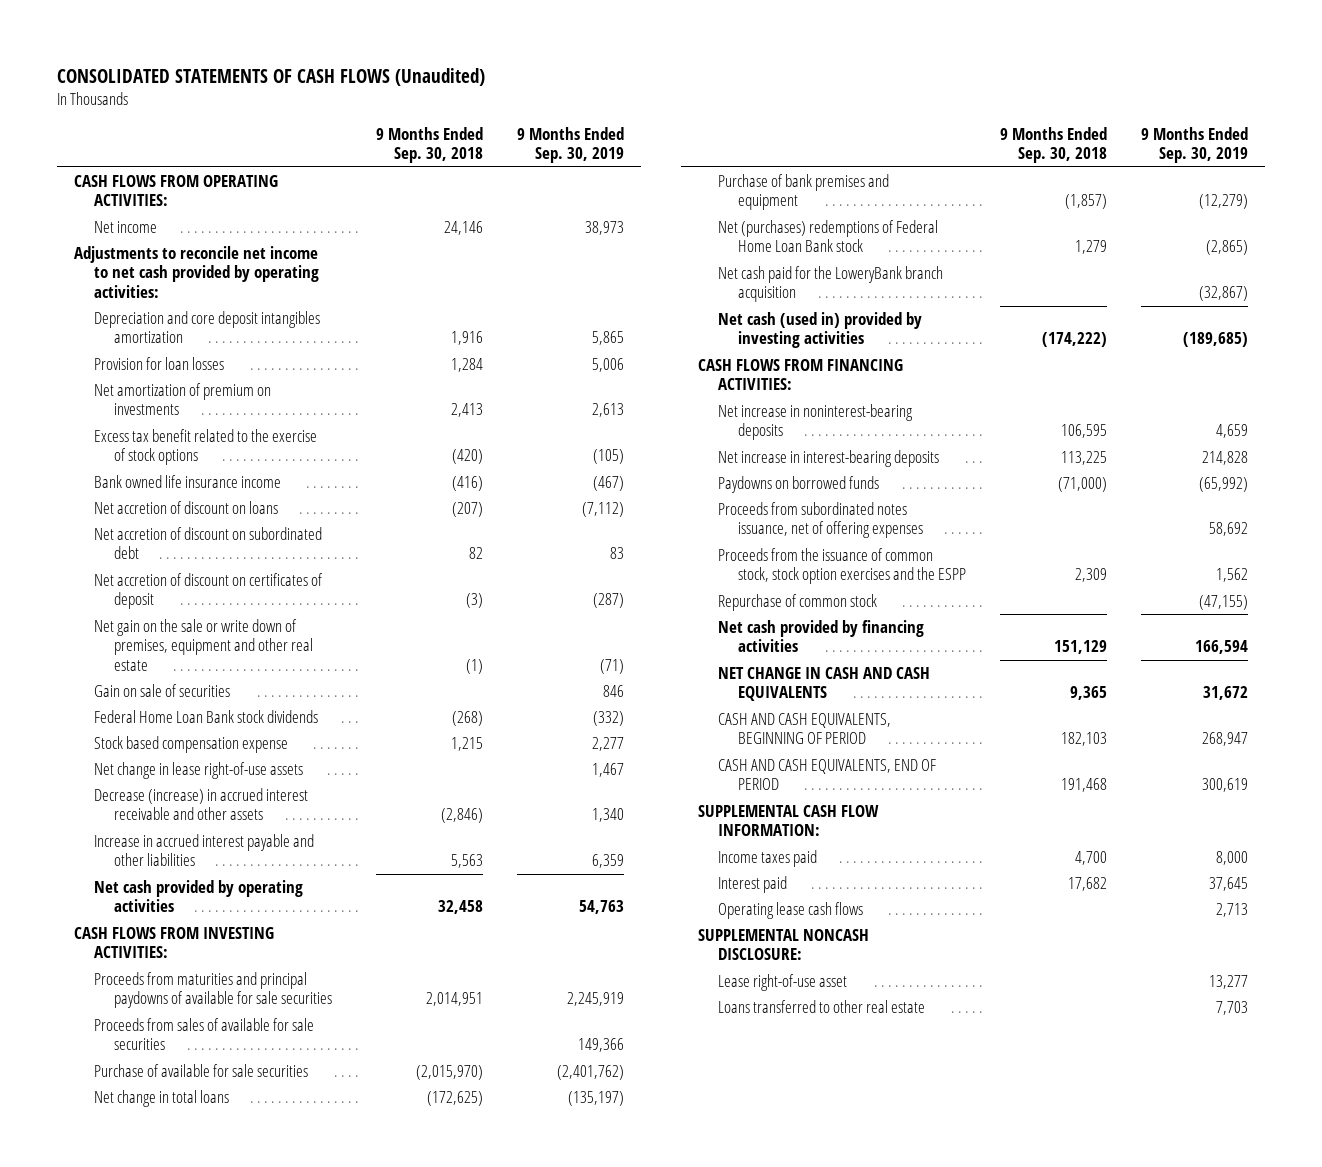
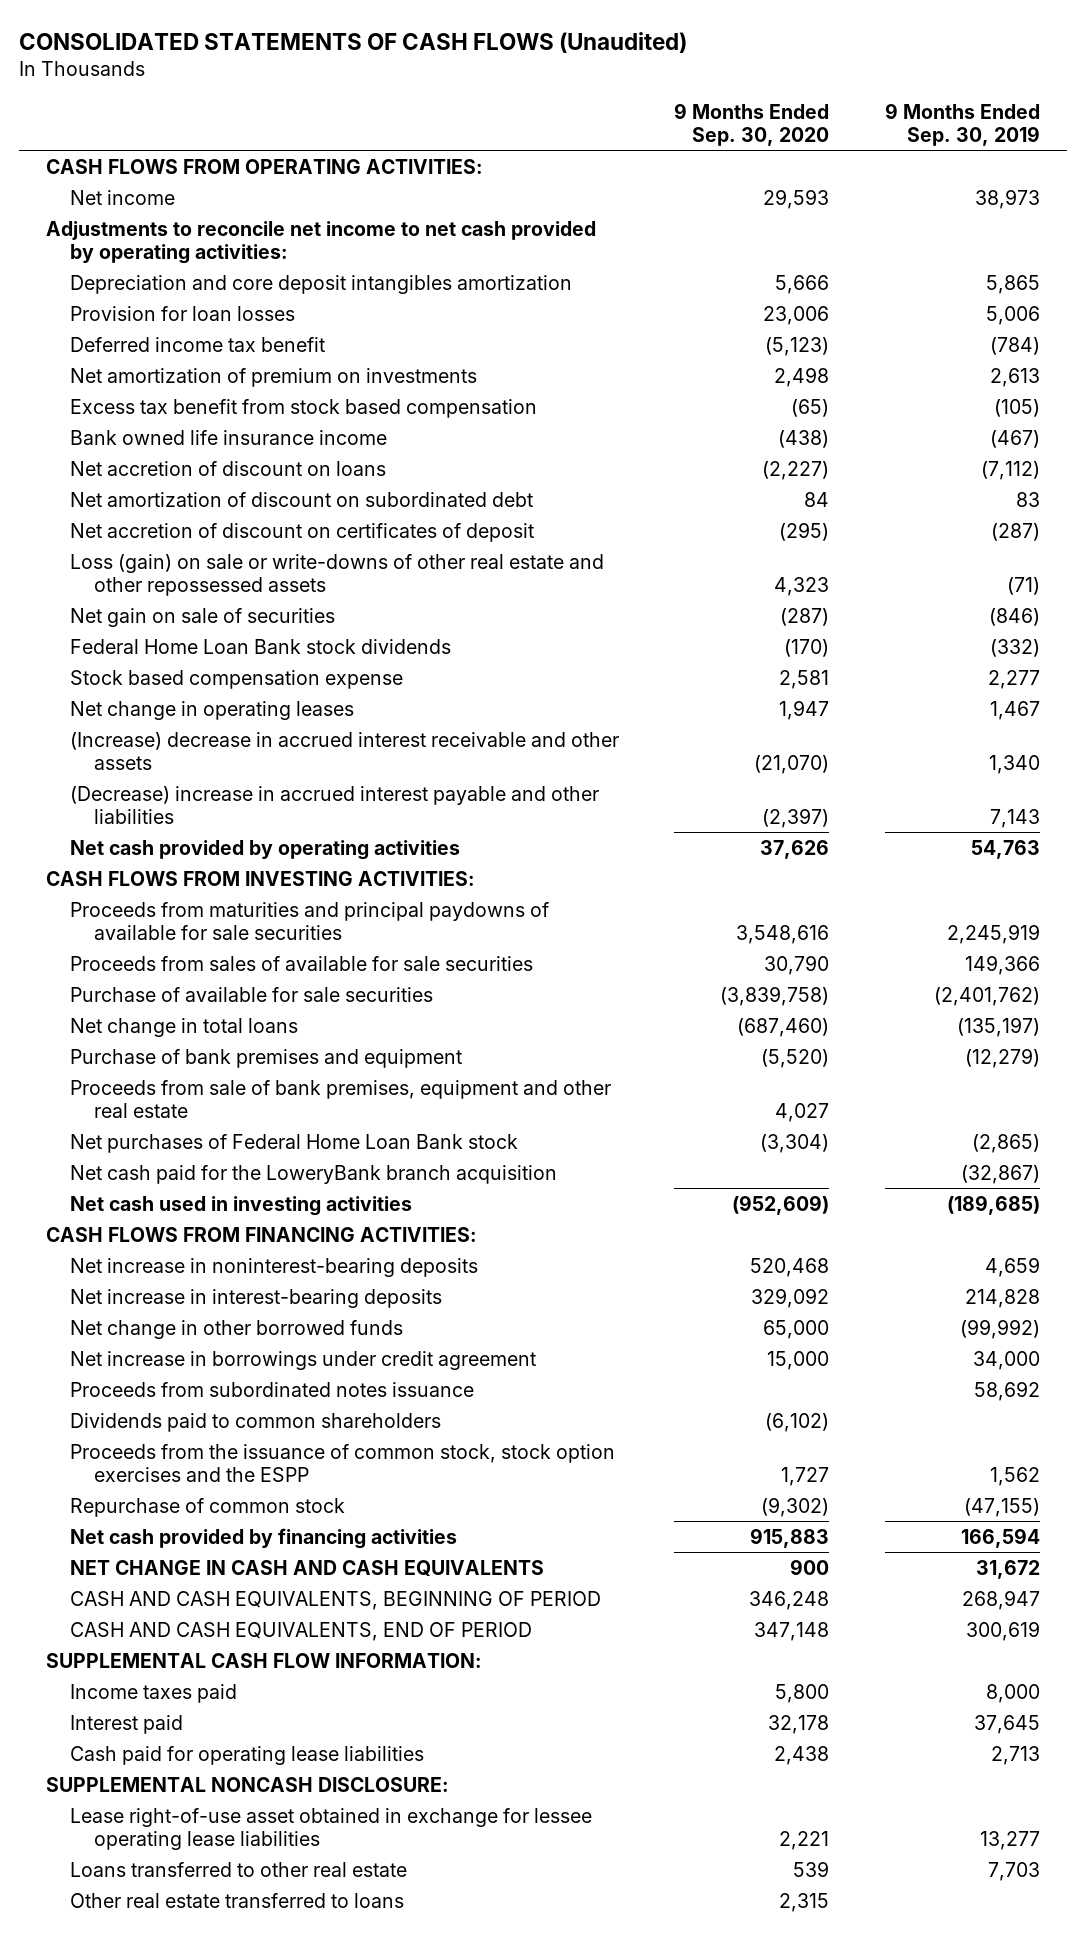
[375,126,483,164] 9 Months Ended Sep. 30, 2018 -> none
none -> [674,102,830,146] 9 Months Ended Sep. 30, 2020
none -> [70,336,326,352] Deferred income tax benefit
[93,428,317,466] Excess tax benefit related to the exercise of stock options -> [70,398,538,418] Excess tax benefit from stock based compensation
[93,526,322,560] Net accretion of discount on subordinated debt -> [70,491,534,507] Net amortization of discount on subordinated debt
[93,618,313,671] Net gain on the sale or write down of premises, equipment and other real estate -> [70,553,605,597] Loss (gain) on sale or write-downs of other real estate and other repossessed assets
[93,683,230,697] Gain on sale of securities -> [70,607,336,627] Net gain on sale of securities
[602,684,624,697] 846 -> [988,607,1040,626] (846)
[93,761,303,779] Net change in lease right-of-use assets -> [70,700,355,720] Net change in operating leases
[93,787,308,821] Decrease (increase) in accrued interest receivable and other assets -> [70,731,620,771] (Increase) decrease in accrued interest receivable and other assets
[93,833,314,867] Increase in accrued interest payable and other liabilities -> [70,785,600,825] (Decrease) increase in accrued interest payable and other liabilities
[591,854,624,869] 6,359 -> [989,809,1040,829] 7,143
none -> [70,1079,612,1119] Proceeds from sale of bank premises, equipment and other real estate
[718,219,939,253] Net (purchases) redemptions of Federal Home Loan Bank stock -> [70,1133,519,1153] Net purchases of Federal Home Loan Bank stock
[718,311,923,349] Net cash (used in) provided by investing activities -> [70,1195,413,1216] Net cash used in investing activities
[718,475,880,493] Paydowns on borrowed funds -> none
none -> [70,1319,404,1339] Net change in other borrowed funds
none -> [70,1350,537,1370] Net increase in borrowings under credit agreement
[718,501,923,539] Proceeds from subordinated notes issuance, net of offering expenses -> [70,1381,475,1397] Proceeds from subordinated notes issuance
none -> [70,1412,442,1432] Dividends paid to common shareholders
[718,901,864,919] Operating lease cash flows -> [70,1745,425,1765] Cash paid for operating lease liabilities
[718,973,848,991] Lease right-of-use asset -> [70,1807,593,1851] Lease right-of-use asset obtained in exchange for lessee operating lease liabilities
none -> [70,1892,405,1908] Other real estate transferred to loans

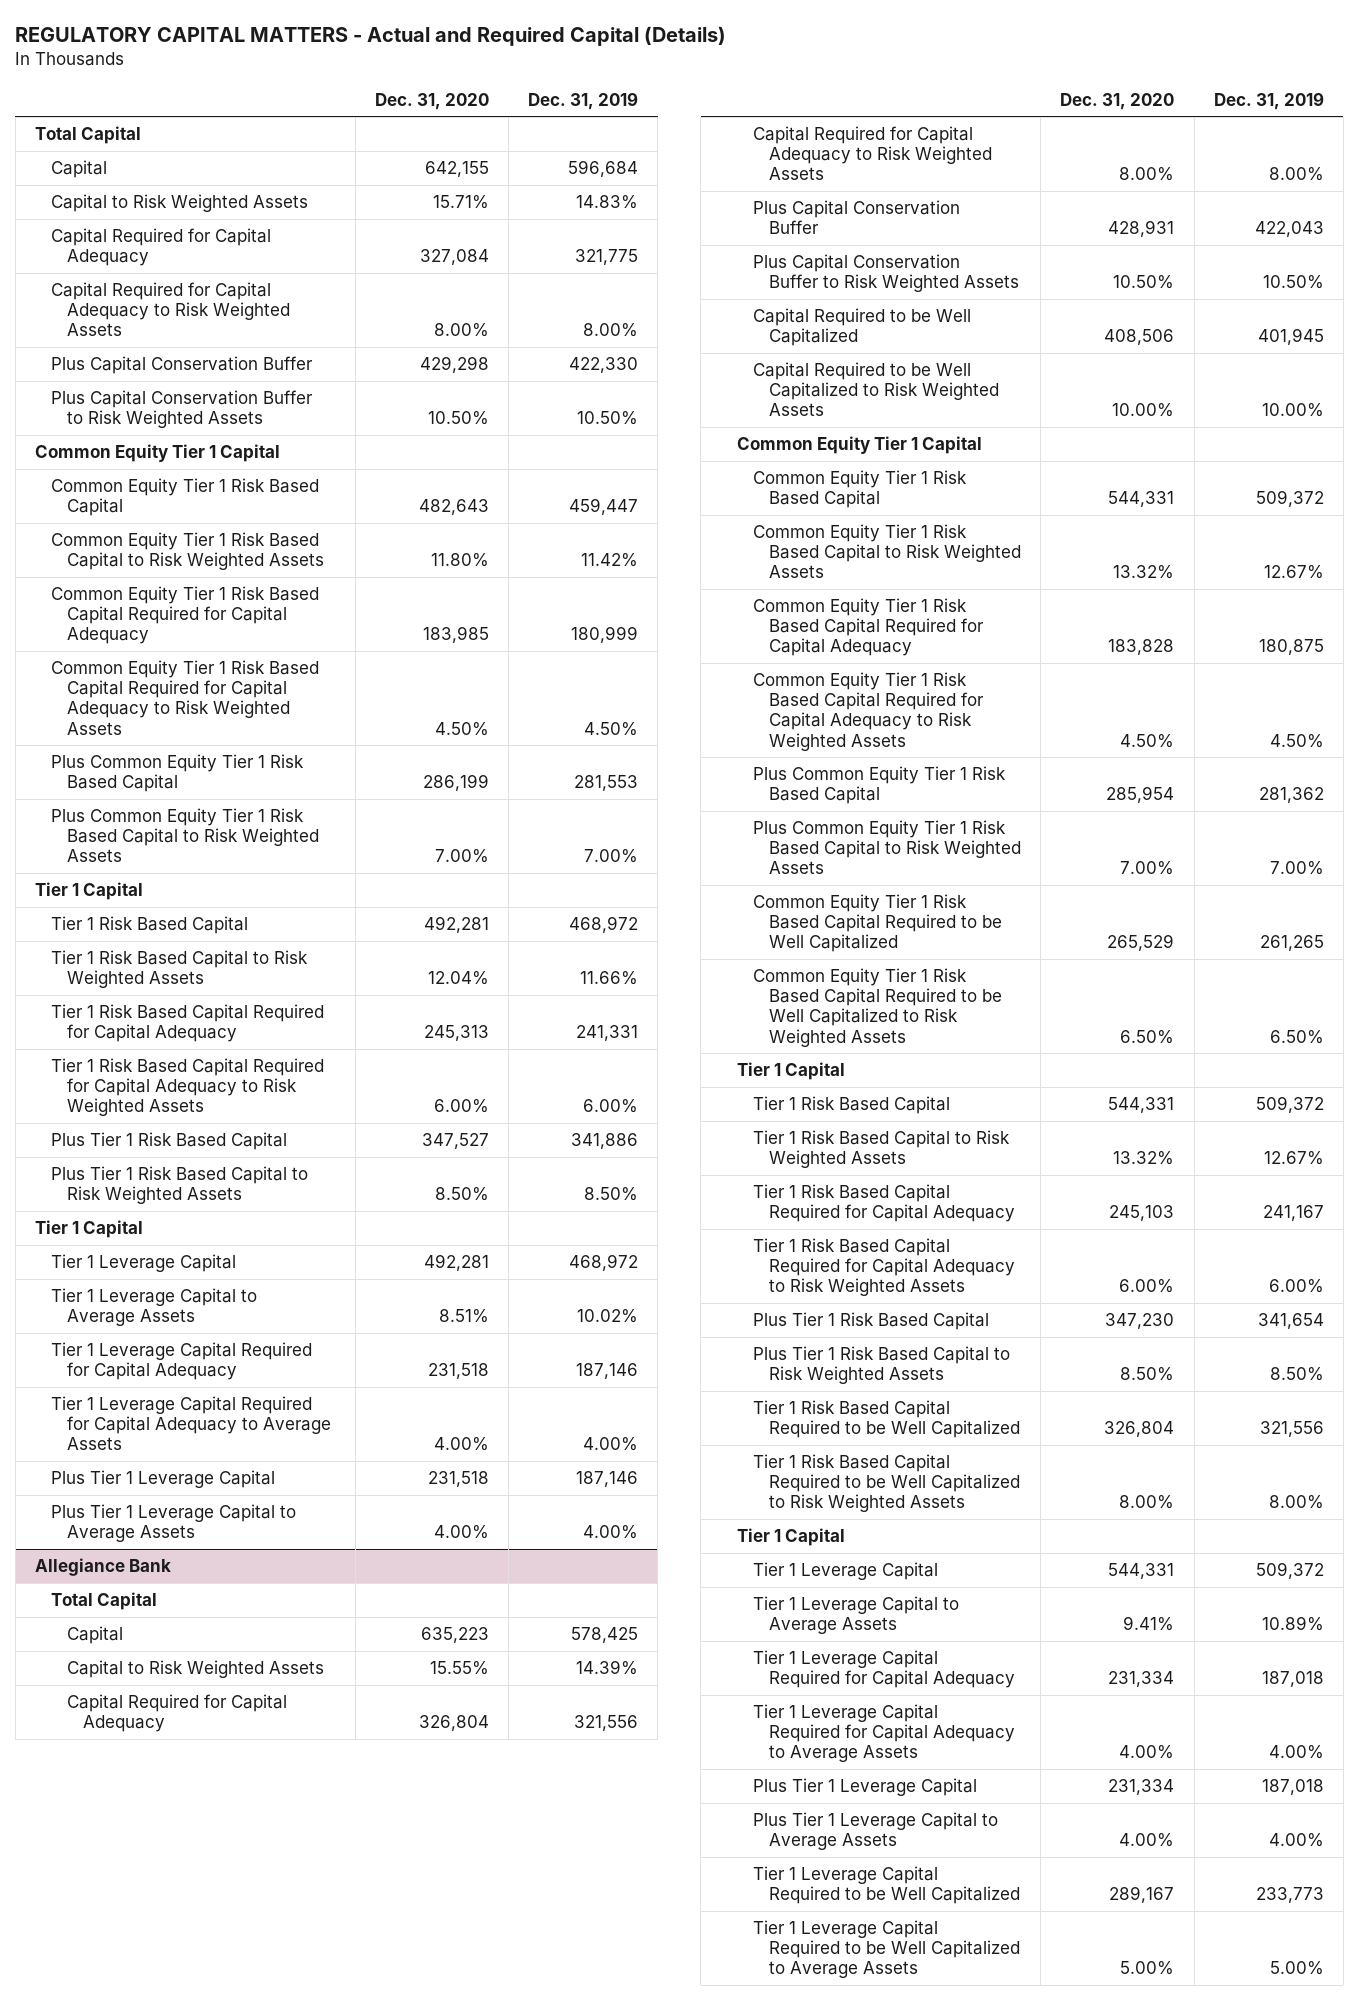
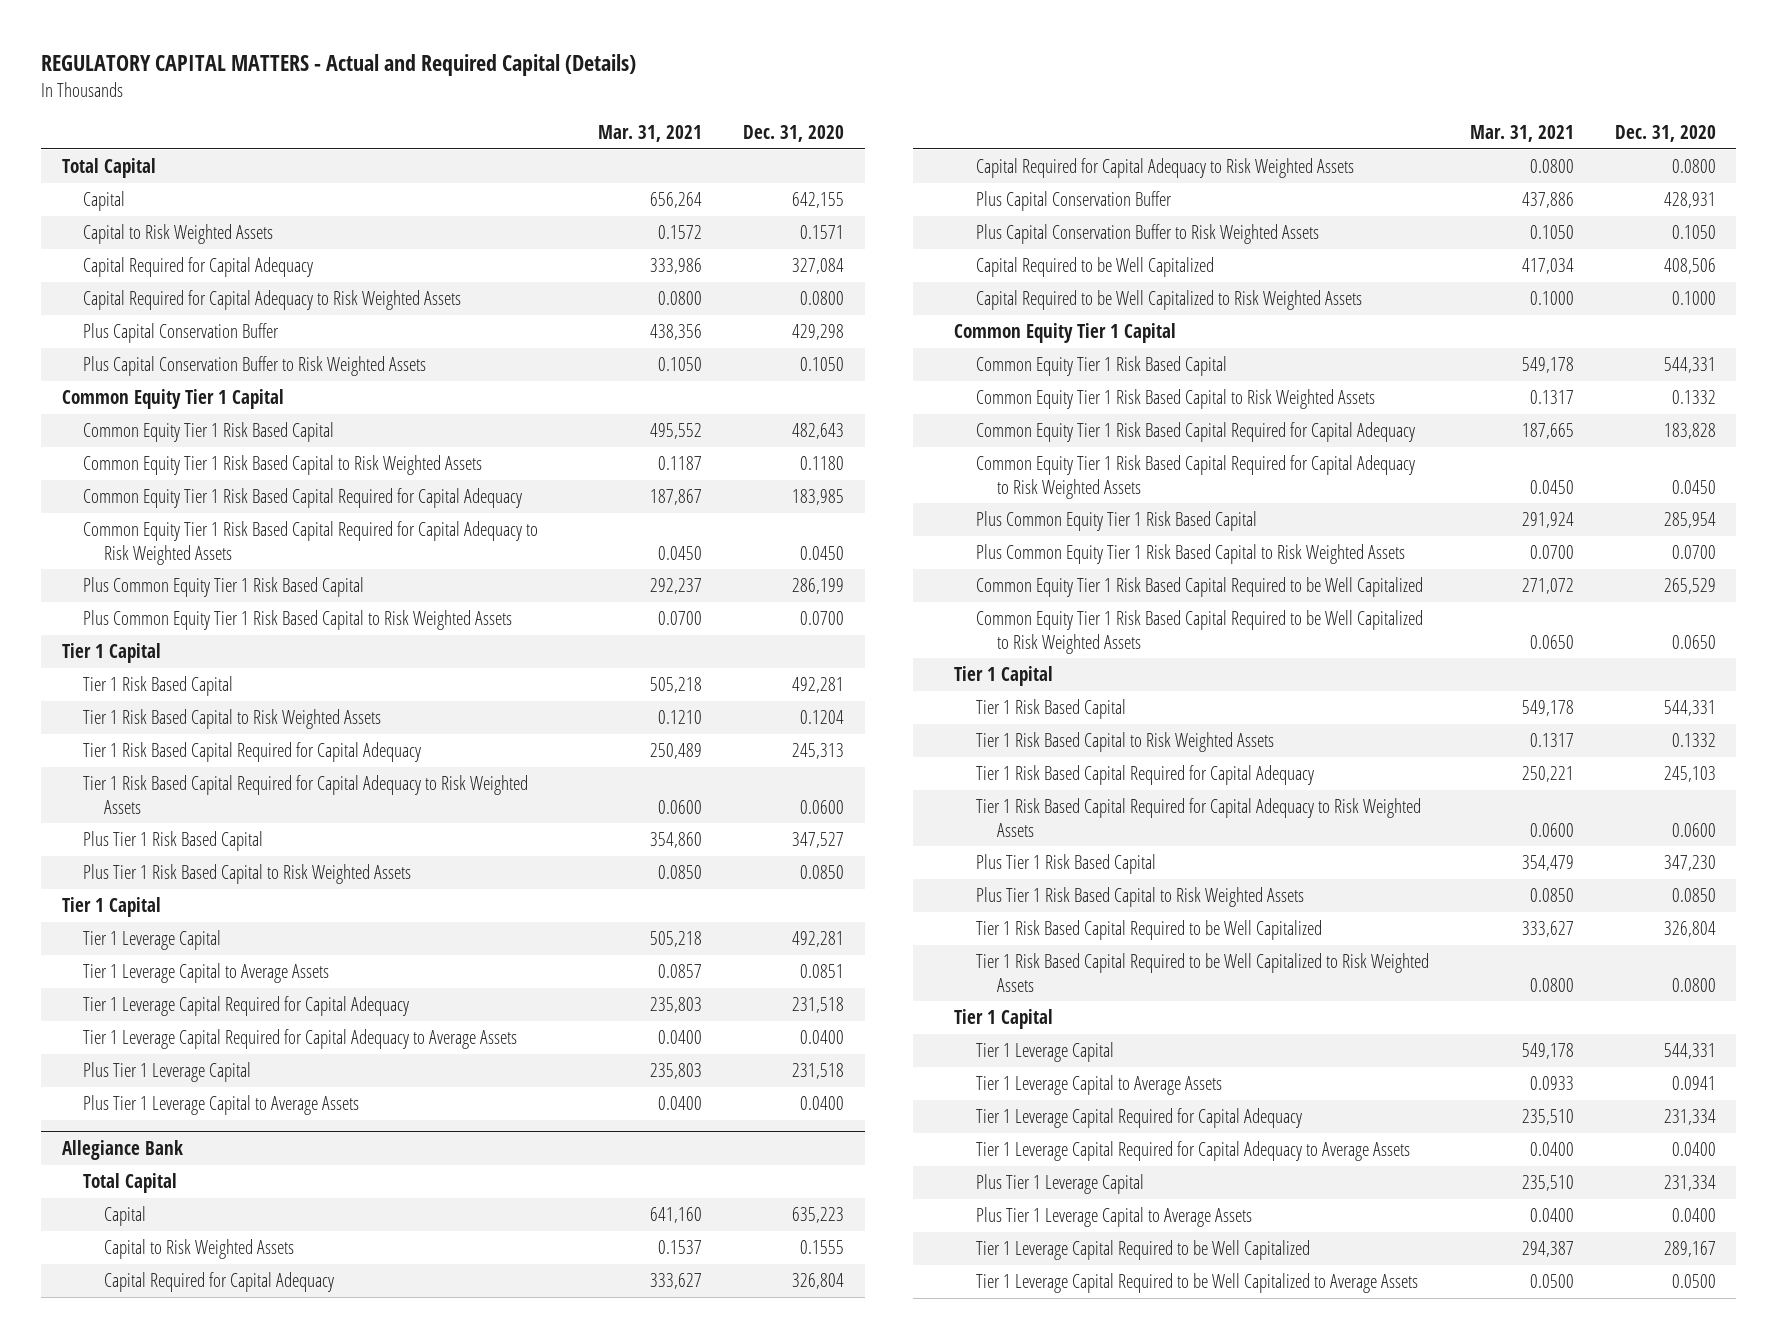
[528,91,639,110] Dec. 31, 2019 -> none
none -> [598,125,703,143] Mar. 31, 2021
[432,195,489,210] 15.71% -> [800,225,845,240] 0.1571
[433,323,489,338] 8.00% -> [800,291,845,306] 0.0800
[427,411,489,426] 10.50% -> [800,357,845,372] 0.1050
[430,553,489,568] 11.80% -> [800,456,845,471] 0.1180
[434,721,489,736] 4.50% -> [800,545,845,560] 0.0450
[434,849,489,864] 7.00% -> [800,611,845,626] 0.0700
[427,971,489,986] 12.04% -> [800,710,845,725] 0.1204
[433,1099,489,1114] 6.00% -> [800,799,845,814] 0.0600
[434,1187,489,1202] 8.50% -> [800,865,845,880] 0.0850
[438,1309,489,1324] 8.51% -> [800,964,845,979] 0.0851
[433,1437,489,1452] 4.00% -> [800,1030,845,1045] 0.0400
[433,1525,489,1540] 4.00% -> [800,1096,845,1111] 0.0400
[429,1661,489,1676] 15.55% -> [800,1240,845,1255] 0.1555
[1119,167,1175,182] 8.00% -> [1671,159,1716,174] 0.0800
[1113,275,1175,290] 10.50% -> [1671,225,1716,240] 0.1050
[1112,403,1175,418] 10.00% -> [1671,291,1716,306] 0.1000
[1113,565,1175,580] 13.32% -> [1671,390,1716,405] 0.1332
[1120,733,1175,748] 4.50% -> [1671,479,1716,494] 0.0450
[1120,861,1175,876] 7.00% -> [1671,545,1716,560] 0.0700
[1120,1029,1175,1044] 6.50% -> [1671,634,1716,649] 0.0650
[1113,1151,1175,1166] 13.32% -> [1671,733,1716,748] 0.1332
[1119,1279,1175,1294] 6.00% -> [1671,822,1716,837] 0.0600
[1120,1367,1175,1382] 8.50% -> [1671,888,1716,903] 0.0850
[1119,1495,1175,1510] 8.00% -> [1671,977,1716,992] 0.0800
[1123,1616,1175,1632] 9.41% -> [1671,1076,1716,1091] 0.0941
[1119,1745,1175,1760] 4.00% -> [1671,1142,1716,1157] 0.0400
[1119,1833,1175,1848] 4.00% -> [1671,1208,1716,1223] 0.0400
[1120,1961,1175,1976] 5.00% -> [1671,1274,1716,1289] 0.0500

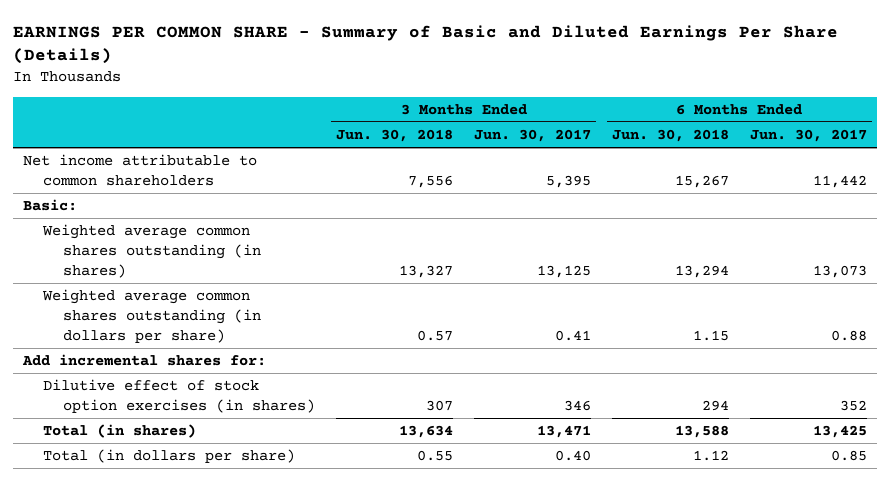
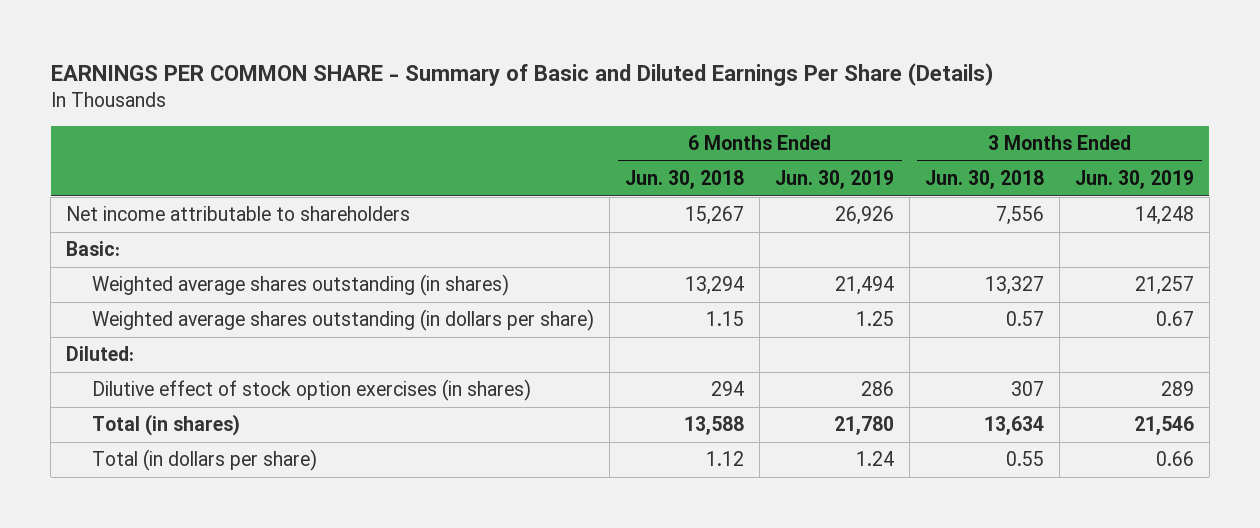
[473,129,591,143] Jun. 30, 2017 -> none
[749,129,867,143] Jun. 30, 2017 -> none
none -> [775,170,895,190] Jun. 30, 2019
none -> [1074,170,1194,190] Jun. 30, 2019
[23,154,258,187] Net income attributable to common shareholders -> [66,206,411,222] Net income attributable to shareholders
[22,354,267,367] Add incremental shares for: -> none
[42,224,262,278] Weighted average common shares outstanding (in shares) -> [92,274,510,297] Weighted average shares outstanding (in shares)
[42,289,262,343] Weighted average common shares outstanding (in dollars per share) -> [92,309,595,332] Weighted average shares outstanding (in dollars per share)
none -> [66,346,135,362] Diluted:

